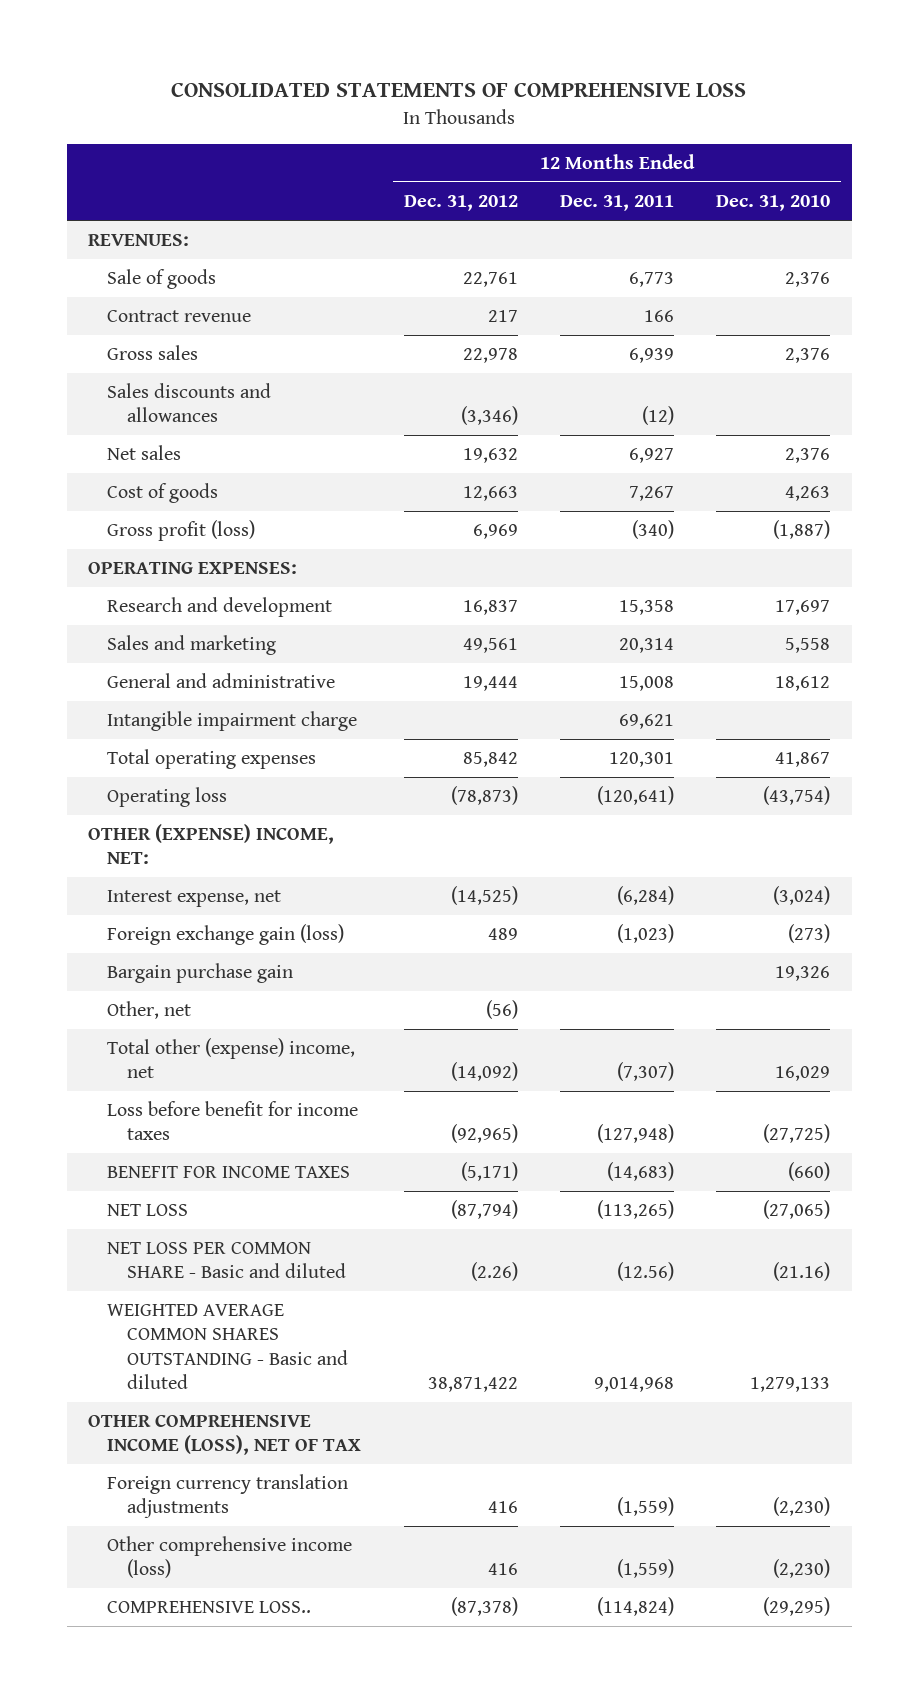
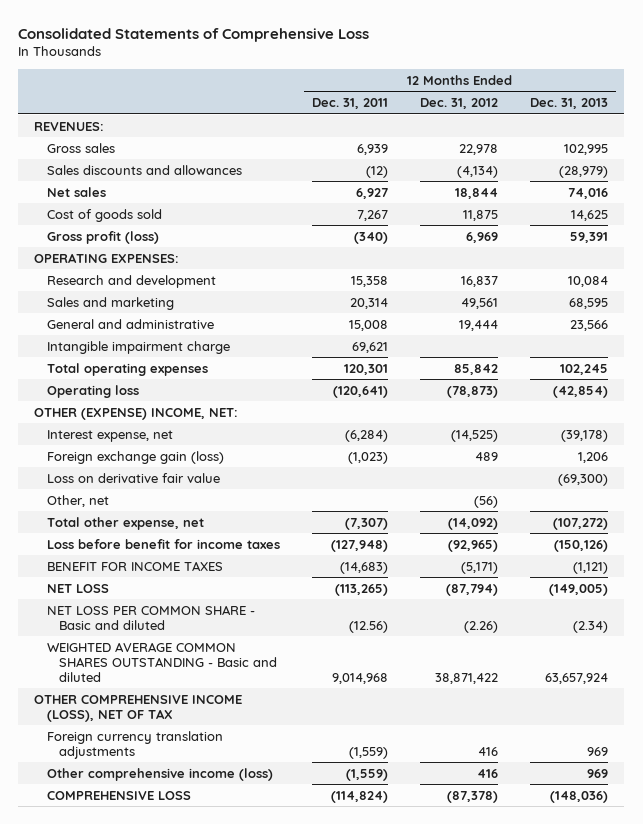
[171,82,747,98] CONSOLIDATED STATEMENTS OF COMPREHENSIVE LOSS -> [18,27,370,42] Consolidated Statements of Comprehensive Loss
[716,195,831,212] Dec. 31, 2010 -> none
none -> [530,98,609,110] Dec. 31, 2013
[107,269,217,290] Sale of goods -> none
[107,310,252,323] Contract revenue -> none
[460,406,518,426] (3,346) -> [457,165,499,178] (4,134)
[462,448,518,464] 19,632 -> [455,187,499,199] 18,844
[107,483,219,504] Cost of goods -> [46,208,162,222] Cost of goods sold
[462,486,518,502] 12,663 -> [463,209,499,221] 11,875
[107,963,294,984] Bargain purchase gain -> none
none -> [46,472,220,483] Loss on derivative fair value
[107,1038,356,1079] Total other (expense) income, net -> [46,516,204,530] Total other expense, net
[107,1601,312,1614] COMPREHENSIVE LOSS.. -> [46,790,191,800] COMPREHENSIVE LOSS

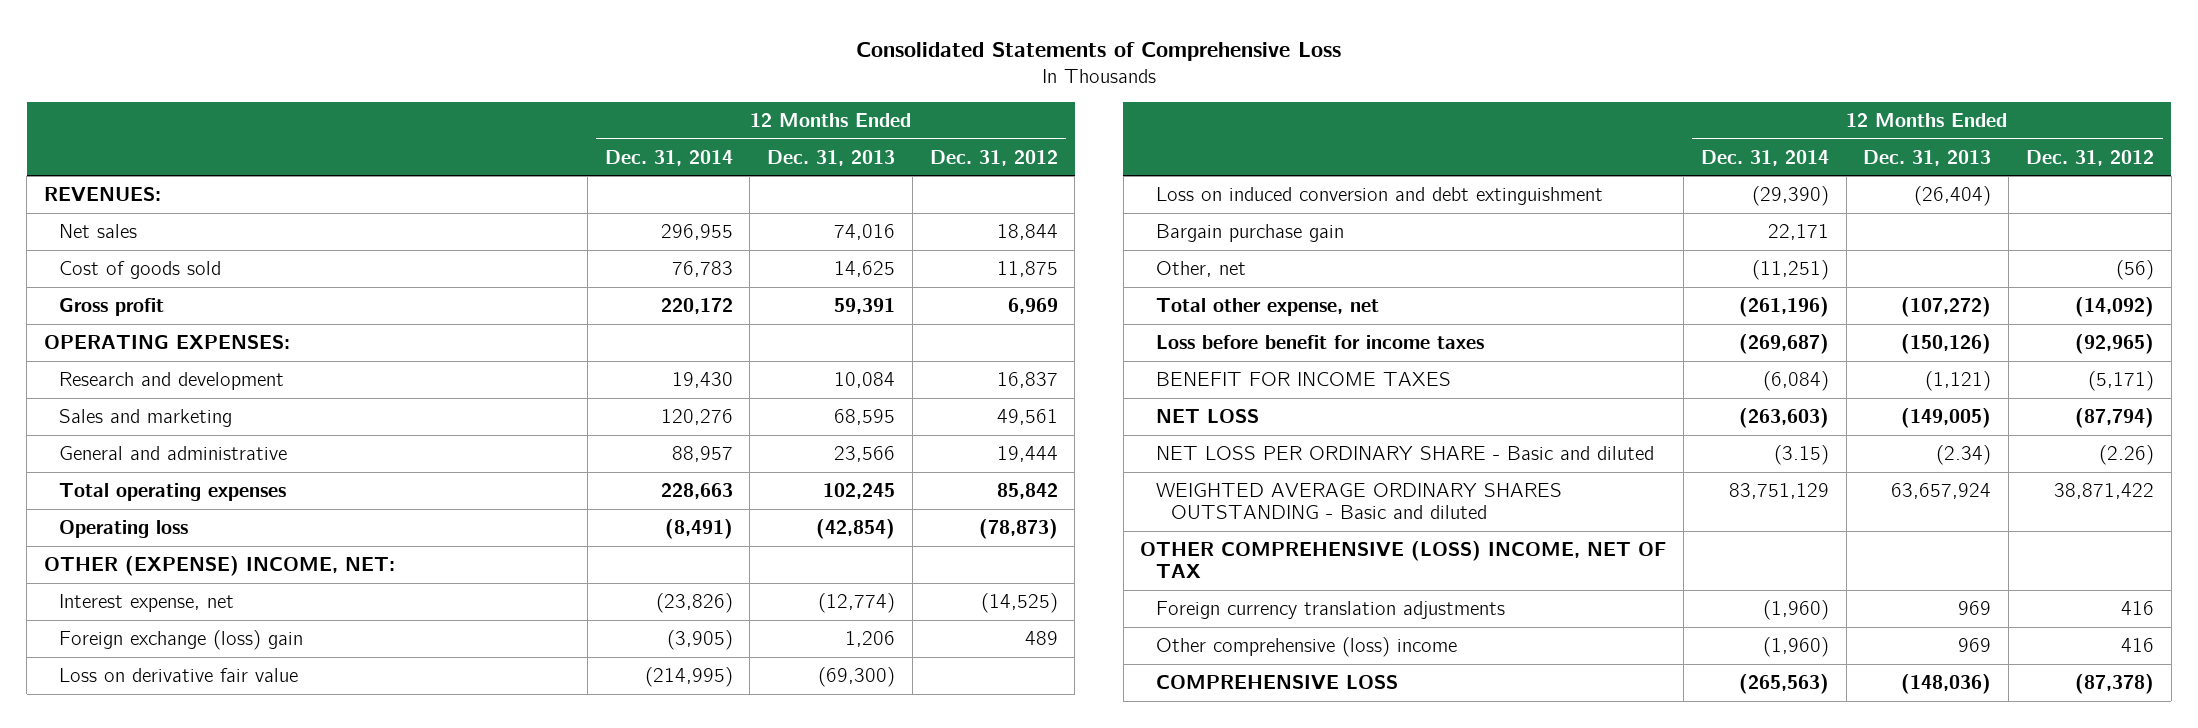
[312,98,389,110] Dec. 31, 2011 -> none
none -> [604,149,733,166] Dec. 31, 2014
[46,142,115,153] Gross sales -> none
[46,164,242,175] Sales discounts and allowances -> none
[46,230,159,244] Gross profit (loss) -> [59,297,165,316] Gross profit
[46,340,230,354] Intangible impairment charge -> none
[561,429,609,442] (39,178) -> [818,592,896,613] (12,774)
[46,450,224,464] Foreign exchange gain (loss) -> [59,629,304,650] Foreign exchange (loss) gain
none -> [1155,186,1603,205] Loss on induced conversion and debt extinguishment
none -> [1155,223,1344,242] Bargain purchase gain
[46,604,255,630] NET LOSS PER COMMON SHARE - Basic and diluted -> [1155,445,1654,460] NET LOSS PER ORDINARY SHARE - Basic and diluted
[46,641,278,682] WEIGHTED AVERAGE COMMON SHARES OUTSTANDING - Basic and diluted -> [1155,482,1562,520] WEIGHTED AVERAGE ORDINARY SHARES OUTSTANDING - Basic and diluted
[34,694,243,722] OTHER COMPREHENSIVE INCOME (LOSS), NET OF TAX -> [1140,540,1667,579] OTHER COMPREHENSIVE (LOSS) INCOME, NET OF TAX
[46,767,273,781] Other comprehensive income (loss) -> [1155,636,1457,657] Other comprehensive (loss) income

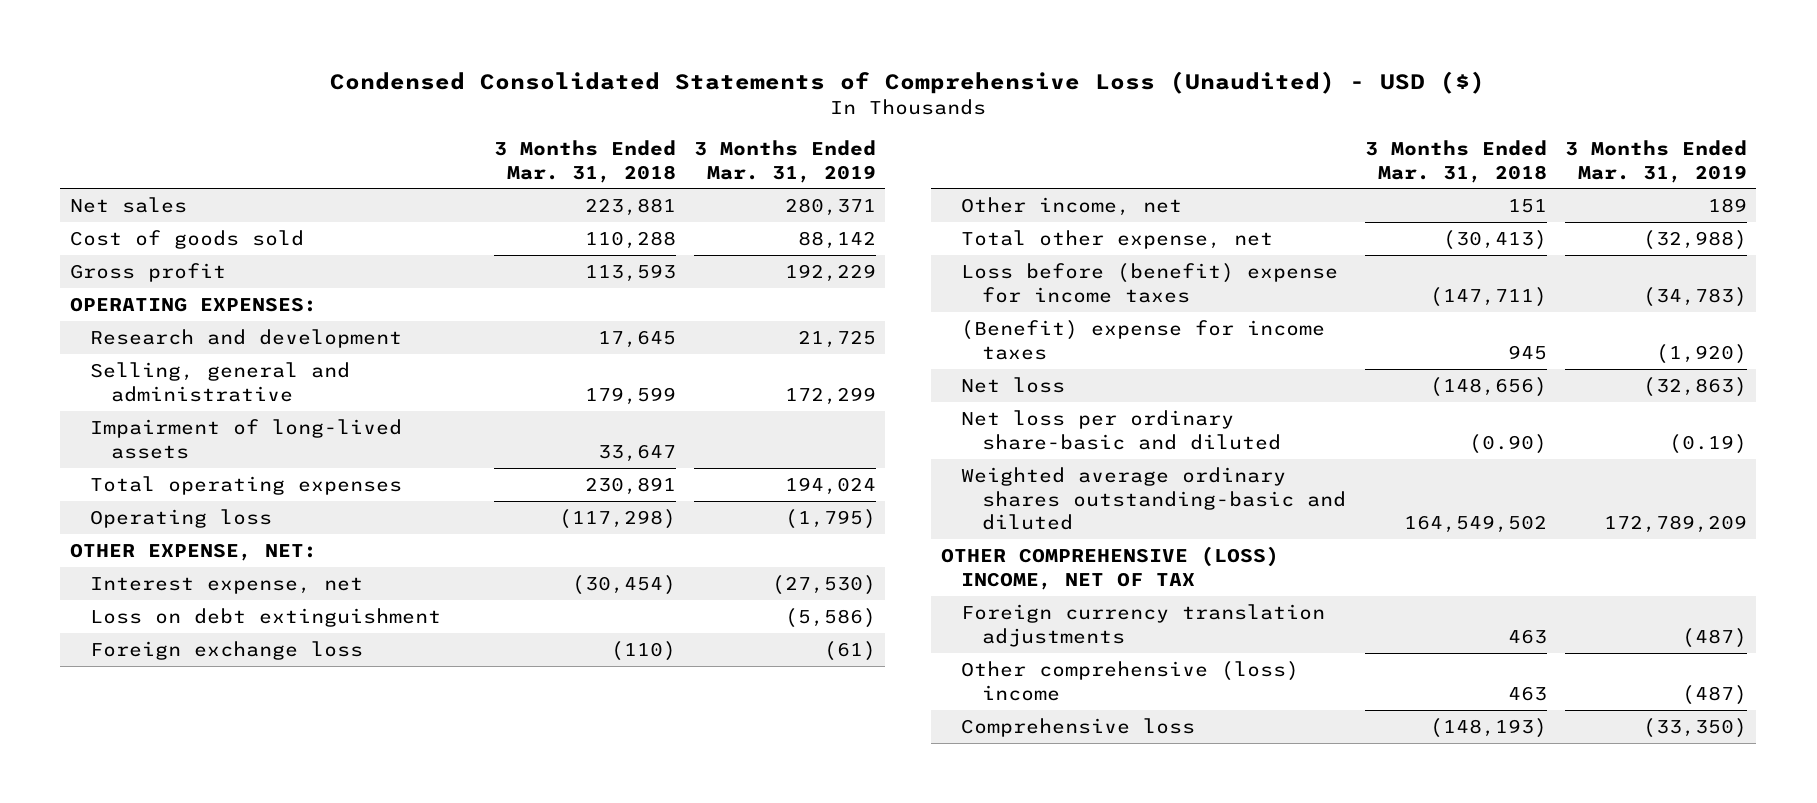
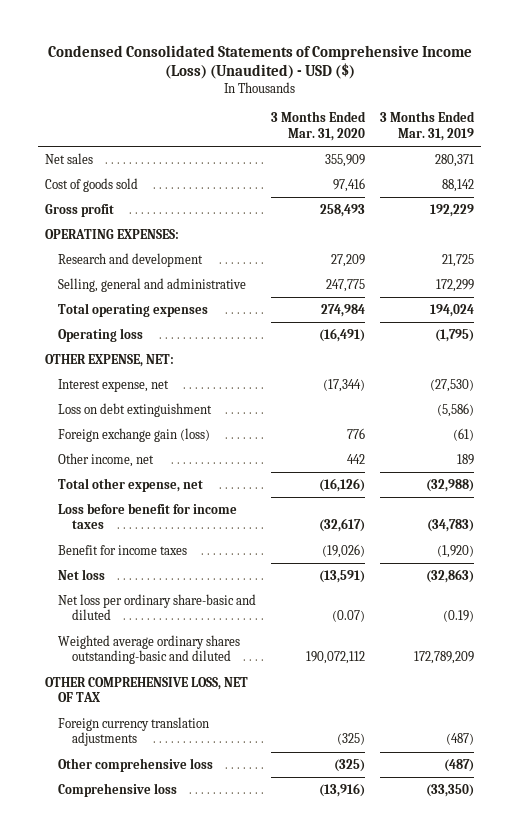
[330,70,1486,94] Condensed Consolidated Statements of Comprehensive Loss (Unaudited) - USD ($) -> [47,45,472,80] Condensed Consolidated Statements of Comprehensive Income (Loss) (Unaudited) - USD ($)
[493,139,676,183] 3 Months Ended Mar. 31, 2018 -> none
none -> [271,111,367,141] 3 Months Ended Mar. 31, 2020
[90,418,403,459] Impairment of long-lived assets -> none
[90,640,364,660] Foreign exchange loss -> [58,427,211,442] Foreign exchange gain (loss)
[961,262,1339,303] Loss before (benefit) expense for income taxes -> [58,502,238,530] Loss before benefit for income taxes
[961,319,1326,360] (Benefit) expense for income taxes -> [58,544,188,555] Benefit for income taxes
[940,545,1279,590] OTHER COMPREHENSIVE (LOSS) INCOME, NET OF TAX -> [45,676,249,703] OTHER COMPREHENSIVE LOSS, NET OF TAX
[961,660,1300,701] Other comprehensive (loss) income -> [58,757,214,772] Other comprehensive loss

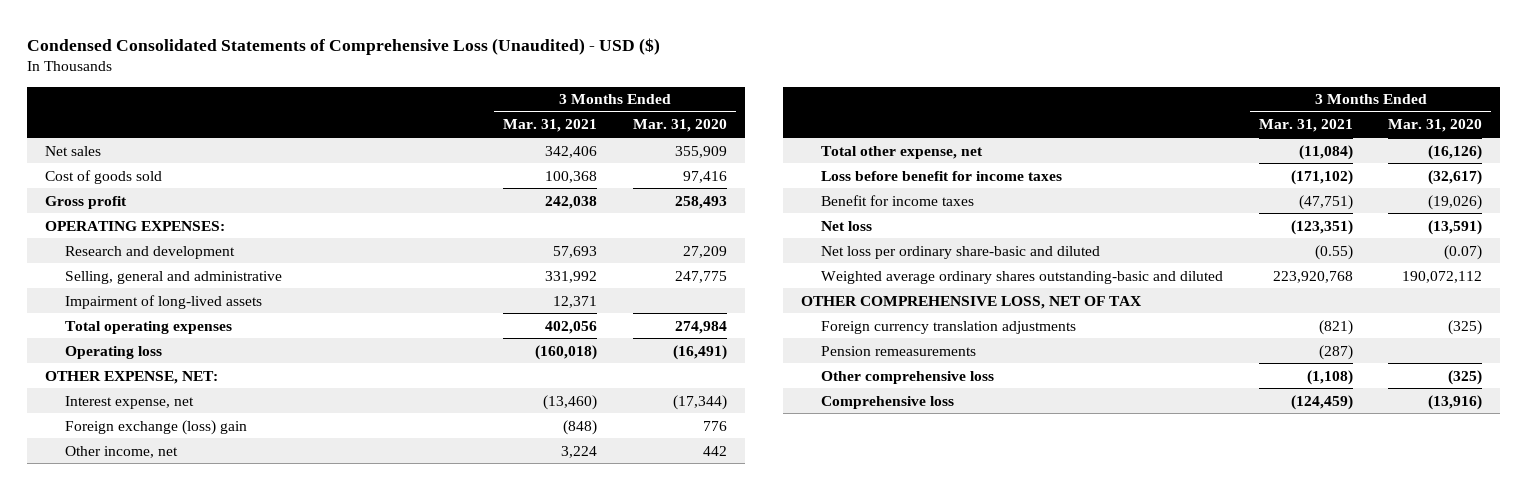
[47,45,472,80] Condensed Consolidated Statements of Comprehensive Income (Loss) (Unaudited) - USD ($) -> [26,37,660,55] Condensed Consolidated Statements of Comprehensive Loss (Unaudited) - USD ($)
[379,111,475,141] 3 Months Ended Mar. 31, 2019 -> none
none -> [502,119,597,133] Mar. 31, 2021
none -> [64,294,262,309] Impairment of long-lived assets
[58,402,213,417] Loss on debt extinguishment -> none
[58,427,211,442] Foreign exchange gain (loss) -> [64,419,247,435] Foreign exchange (loss) gain
none -> [820,345,976,356] Pension remeasurements

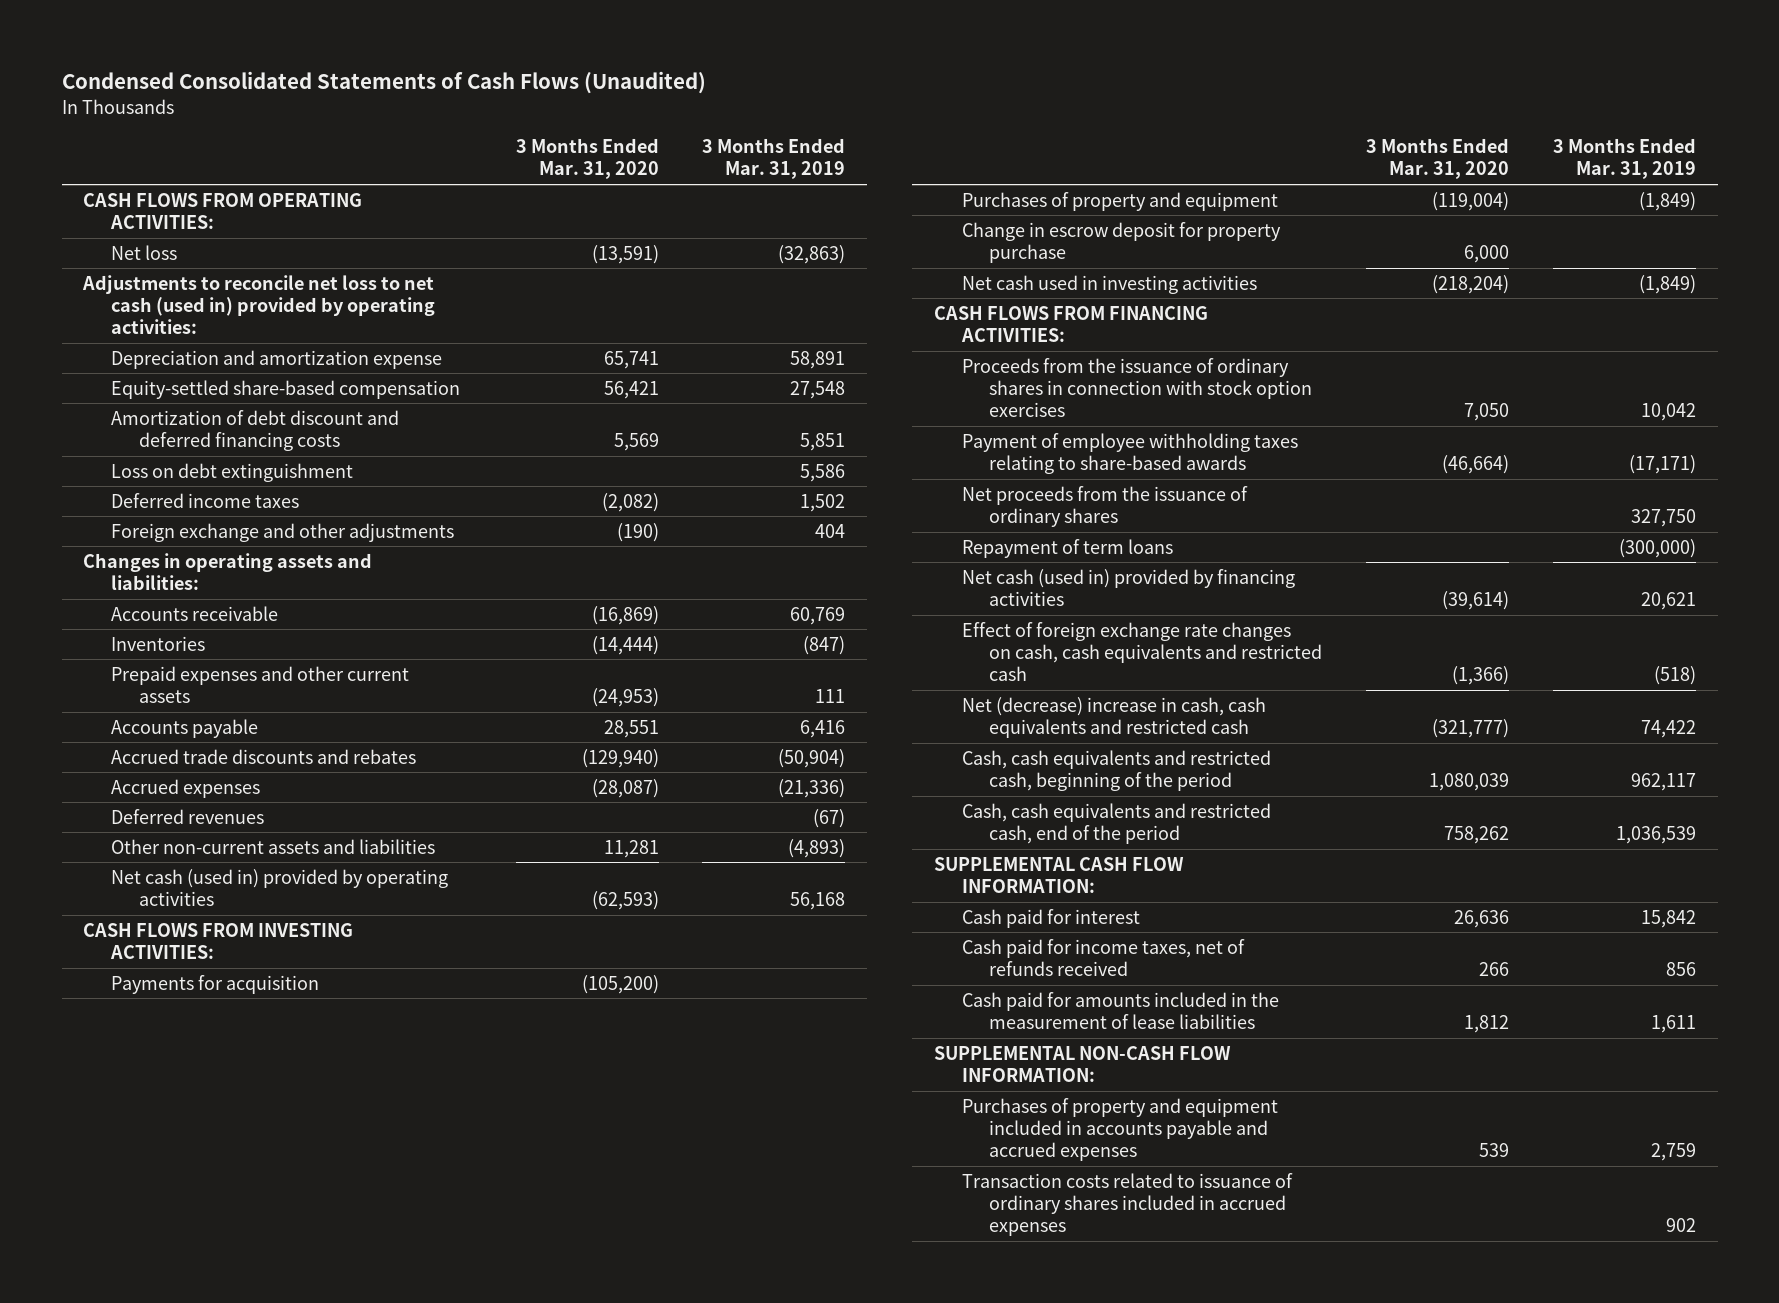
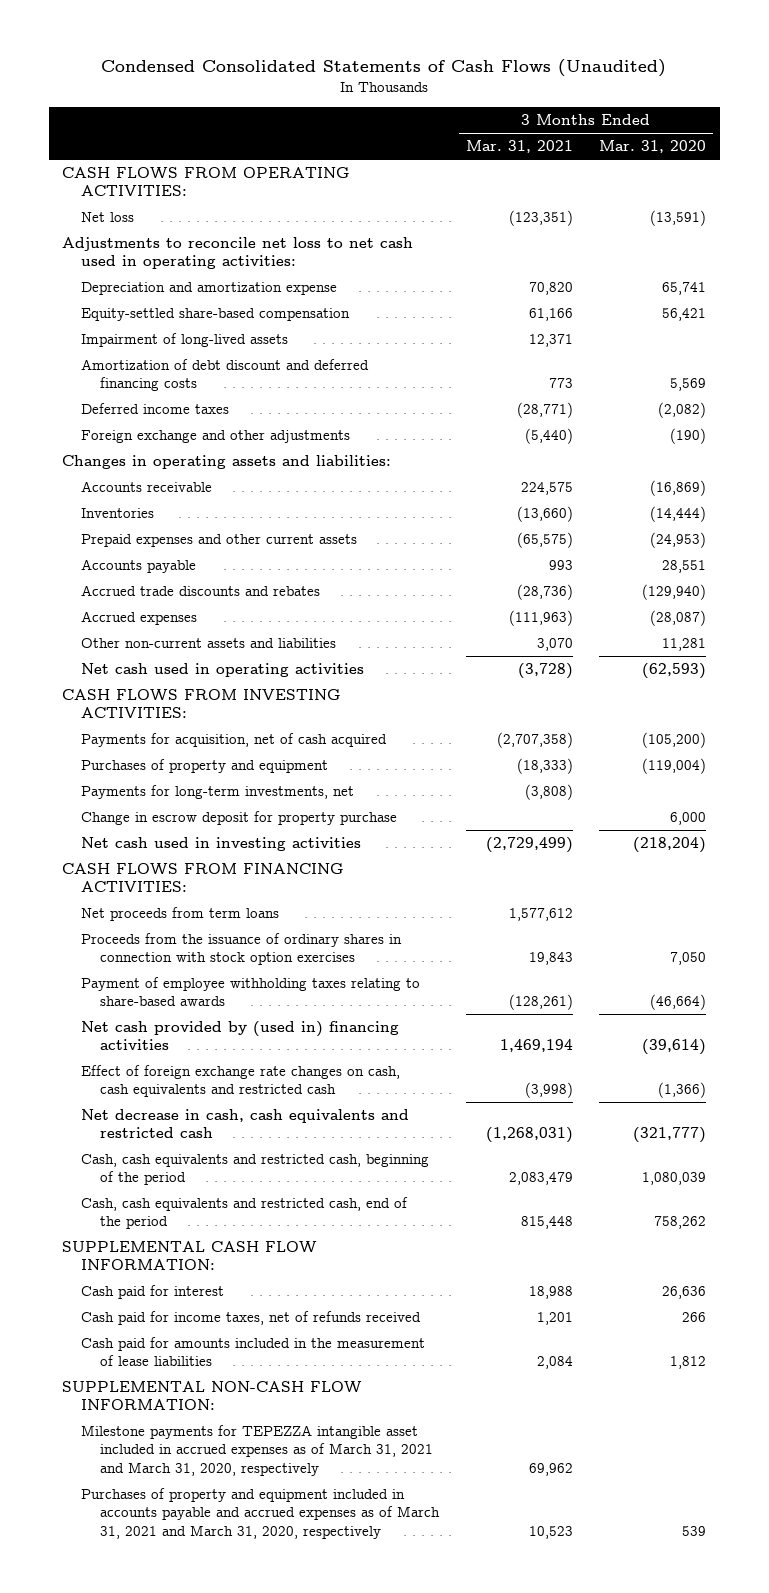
[702,138,846,180] 3 Months Ended Mar. 31, 2019 -> none
none -> [465,140,573,154] Mar. 31, 2021
[82,274,436,335] Adjustments to reconcile net loss to net cash (used in) provided by operating activities: -> [62,237,414,270] Adjustments to reconcile net loss to net cash used in operating activities:
none -> [81,333,289,348] Impairment of long-lived assets
[111,462,354,482] Loss on debt extinguishment -> none
[111,808,265,824] Deferred revenues -> none
[111,868,449,906] Net cash (used in) provided by operating activities -> [81,663,365,678] Net cash used in operating activities
[111,974,320,994] Payments for acquisition -> [81,733,388,748] Payments for acquisition, net of cash acquired
none -> [81,785,355,800] Payments for long-term investments, net
none -> [81,907,280,922] Net proceeds from term loans
[961,485,1248,527] Net proceeds from the issuance of ordinary shares -> none
[961,538,1173,558] Repayment of term loans -> none
[961,568,1295,606] Net cash (used in) provided by financing activities -> [81,1021,400,1051] Net cash provided by (used in) financing activities
[961,696,1266,738] Net (decrease) increase in cash, cash equivalents and restricted cash -> [81,1109,410,1139] Net decrease in cash, cash equivalents and restricted cash
[961,1172,1293,1237] Transaction costs related to issuance of ordinary shares included in accrued expenses -> none
none -> [81,1425,433,1476] Milestone payments for TEPEZZA intangible asset included in accrued expenses as of March 31, 2021 and March 31, 2020, respectively
[961,1097,1278,1162] Purchases of property and equipment included in accounts payable and accrued expenses -> [81,1488,440,1539] Purchases of property and equipment included in accounts payable and accrued expenses as of March 31, 2021 and March 31, 2020, respectively

